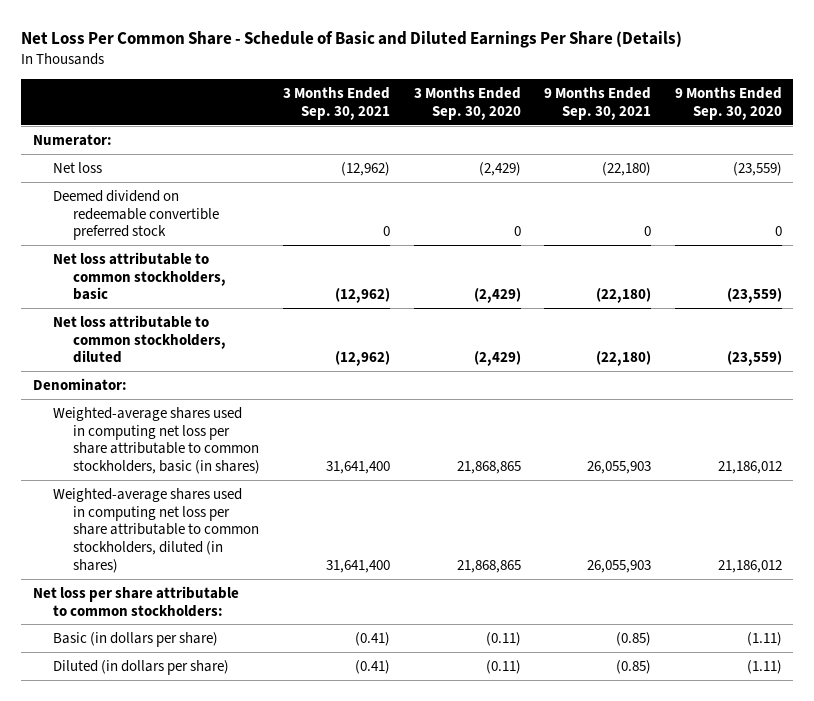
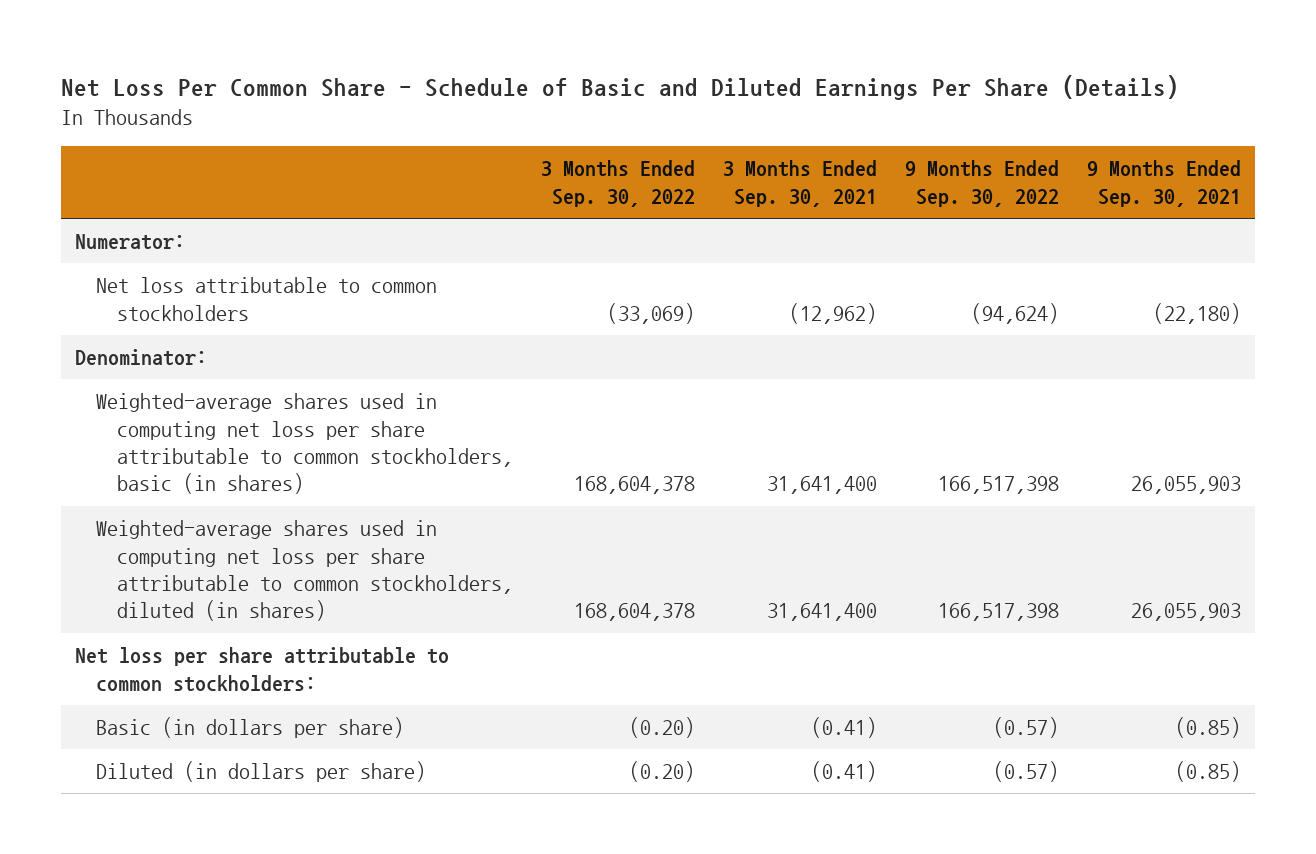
[413,86,521,120] 3 Months Ended Sep. 30, 2020 -> none
[674,86,782,120] 9 Months Ended Sep. 30, 2020 -> none
none -> [541,160,696,207] 3 Months Ended Sep. 30, 2022
none -> [904,160,1059,207] 9 Months Ended Sep. 30, 2022
[52,189,219,241] Deemed dividend on redeemable convertible preferred stock -> none
[52,251,226,301] Net loss attributable to common stockholders, basic -> none
[52,314,226,364] Net loss attributable to common stockholders, diluted -> none
[52,161,102,173] Net loss -> [96,277,438,321] Net loss attributable to common stockholders

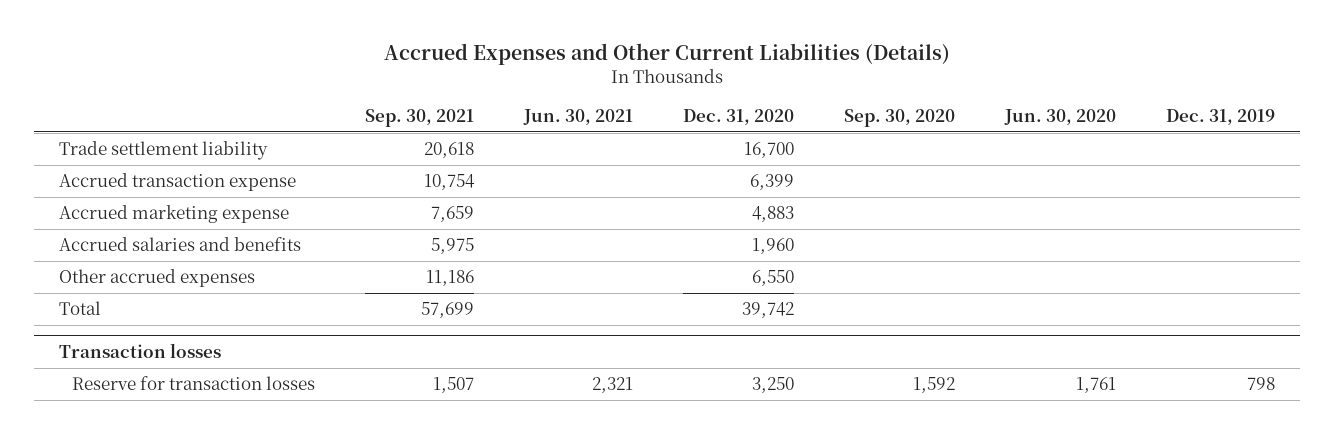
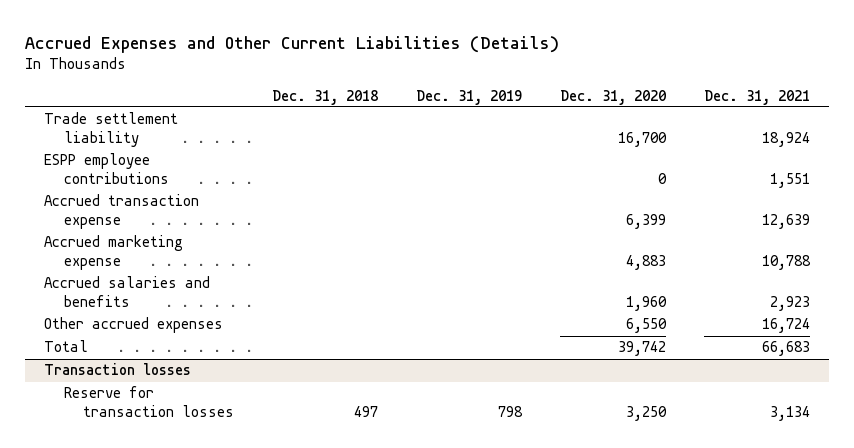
[365,108,475,127] Sep. 30, 2021 -> none
[523,108,634,125] Jun. 30, 2021 -> none
[844,108,956,127] Sep. 30, 2020 -> none
[1003,108,1116,125] Jun. 30, 2020 -> none
none -> [271,89,378,105] Dec. 31, 2018
none -> [703,89,810,105] Dec. 31, 2021
none -> [44,153,169,185] ESPP employee contributions

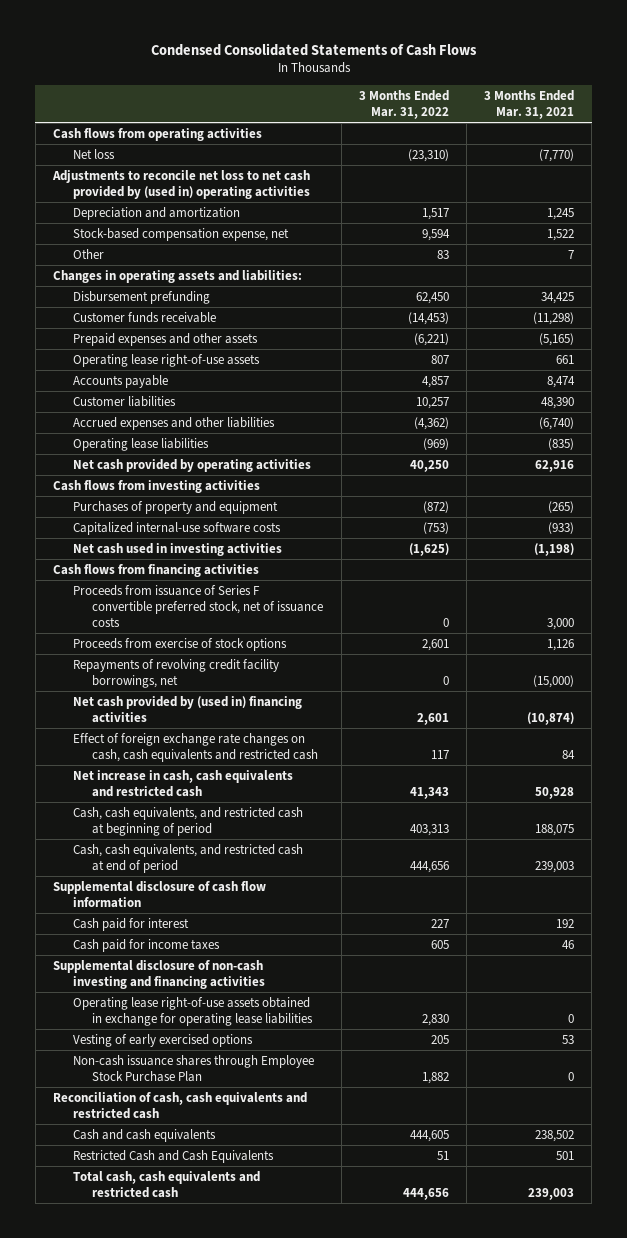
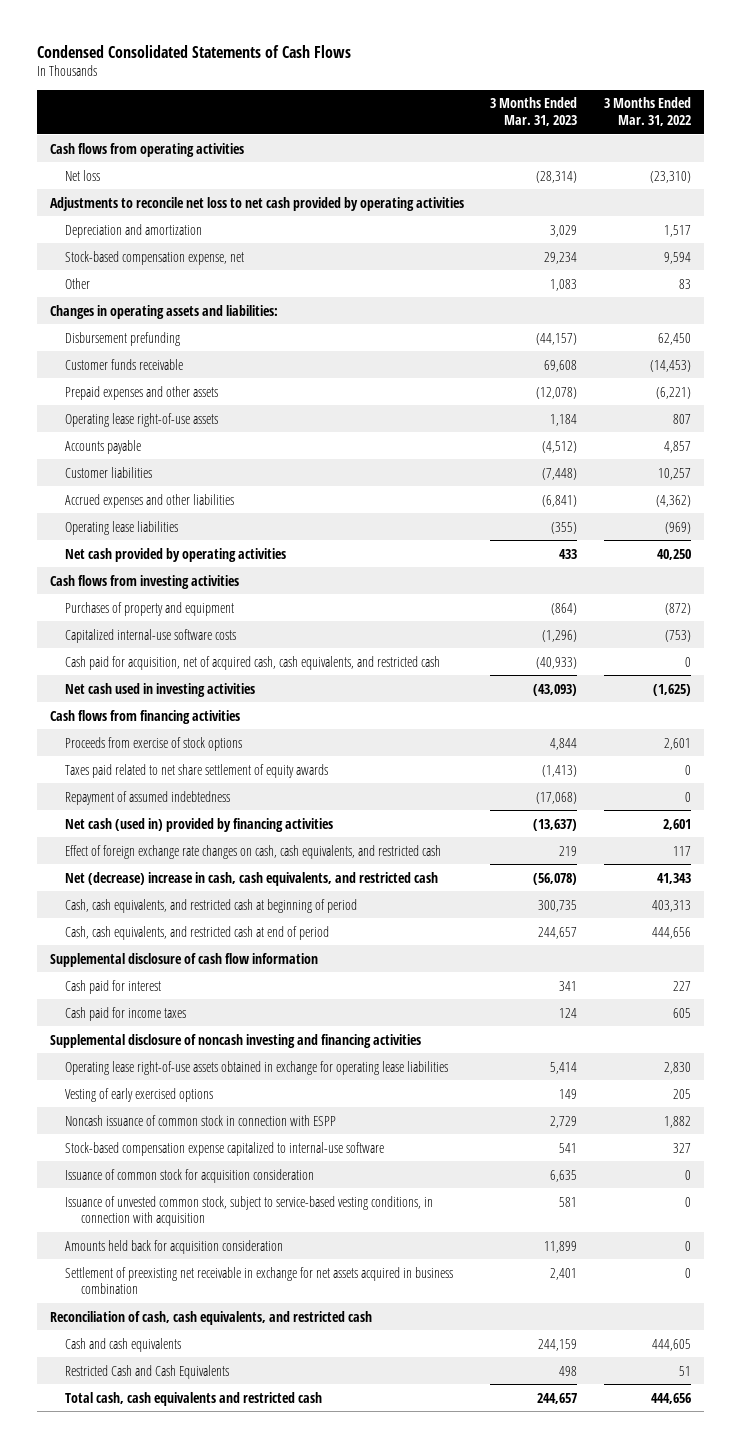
[484,89,575,120] 3 Months Ended Mar. 31, 2021 -> none
none -> [490,97,578,127] 3 Months Ended Mar. 31, 2023
[52,169,311,199] Adjustments to reconcile net loss to net cash provided by (used in) operating activities -> [49,196,464,211] Adjustments to reconcile net loss to net cash provided by operating activities
none -> [65,655,441,670] Cash paid for acquisition, net of acquired cash, cash equivalents, and restricted cash
[72,584,324,628] Proceeds from issuance of Series F convertible preferred stock, net of issuance costs -> none
[72,658,279,688] Repayments of revolving credit facility borrowings, net -> none
none -> [65,763,329,778] Taxes paid related to net share settlement of equity awards
none -> [65,790,231,805] Repayment of assumed indebtedness
[72,695,302,723] Net cash provided by (used in) financing activities -> [65,817,334,832] Net cash (used in) provided by financing activities
[72,732,319,762] Effect of foreign exchange rate changes on cash, cash equivalents and restricted cash -> [65,844,442,859] Effect of foreign exchange rate changes on cash, cash equivalents, and restricted cash
[72,769,293,797] Net increase in cash, cash equivalents and restricted cash -> [65,871,439,886] Net (decrease) increase in cash, cash equivalents, and restricted cash
[53,959,265,989] Supplemental disclosure of non-cash investing and financing activities -> [49,1033,421,1048] Supplemental disclosure of noncash investing and financing activities
[72,1054,314,1082] Non-cash issuance shares through Employee Stock Purchase Plan -> [65,1114,337,1126] Noncash issuance of common stock in connection with ESPP
none -> [65,1141,385,1156] Stock-based compensation expense capitalized to internal-use software
none -> [65,1168,315,1183] Issuance of common stock for acquisition consideration
none -> [65,1195,434,1227] Issuance of unvested common stock, subject to service-based vesting conditions, in connection with acquisition
none -> [65,1239,284,1254] Amounts held back for acquisition consideration
none -> [65,1266,454,1295] Settlement of preexisting net receivable in exchange for net assets acquired in business combination
[53,1091,308,1119] Reconciliation of cash, cash equivalents and restricted cash -> [49,1310,372,1325] Reconciliation of cash, cash equivalents, and restricted cash

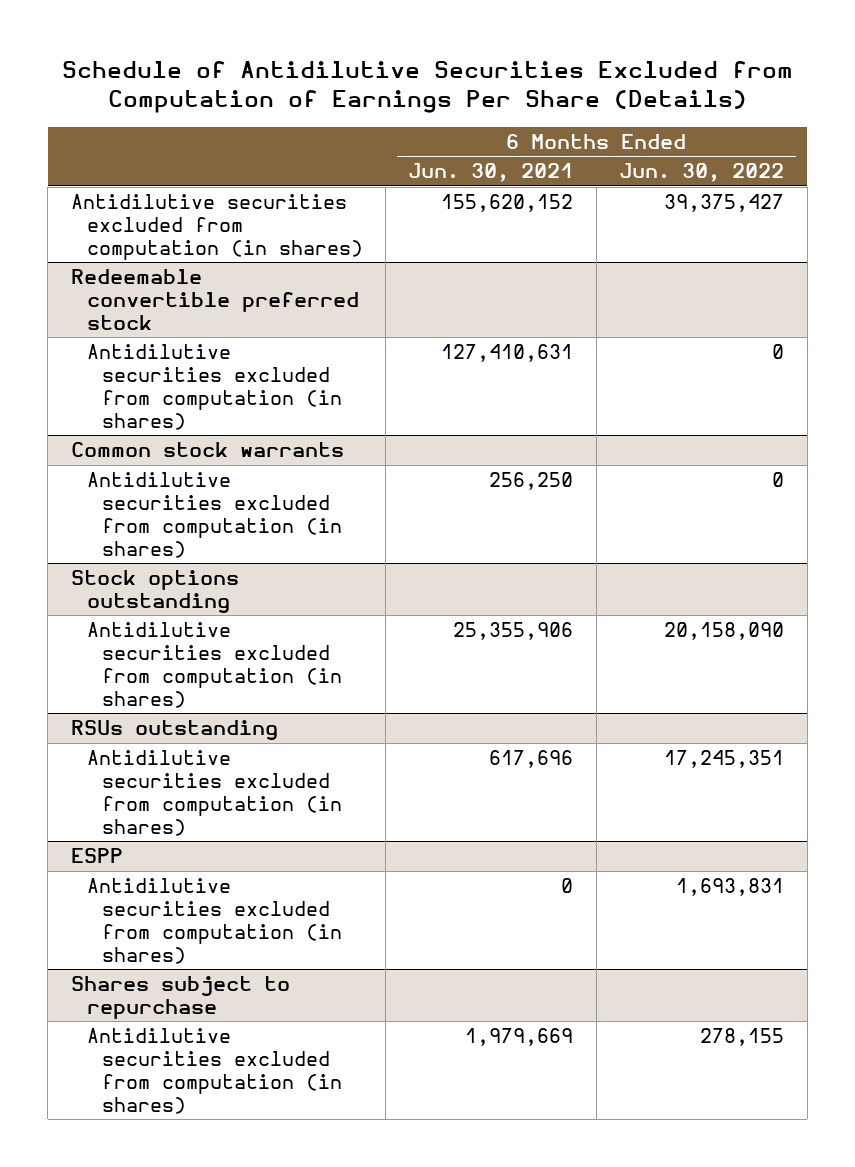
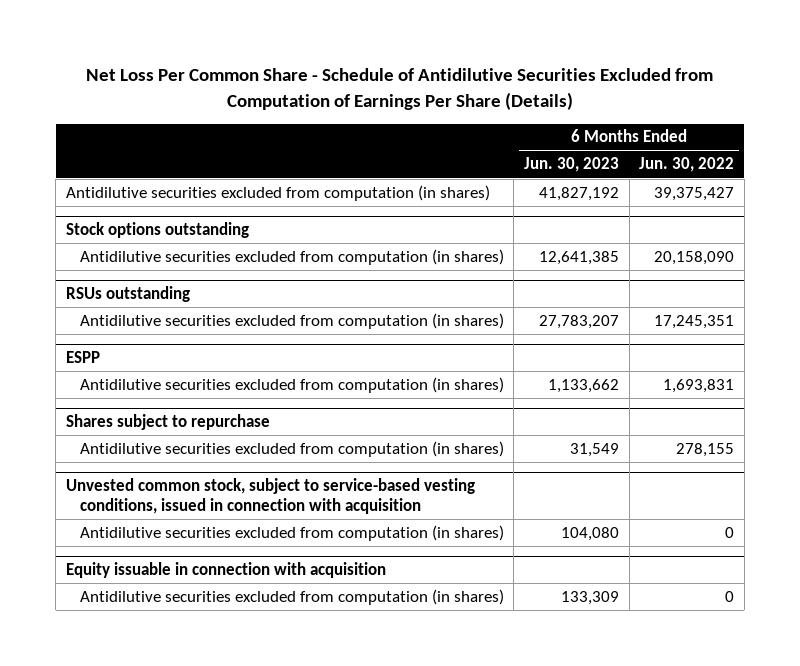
[61,60,793,114] Schedule of Antidilutive Securities Excluded from Computation of Earnings Per Share (Details) -> [86,68,714,111] Net Loss Per Common Share - Schedule of Antidilutive Securities Excluded from Computation of Earnings Per Share (Details)
[408,163,574,183] Jun. 30, 2021 -> none
none -> [523,157,619,173] Jun. 30, 2023
[70,269,359,330] Redeemable convertible preferred stock -> none
[86,344,343,430] Antidilutive securities excluded from computation (in shares) -> none
[70,442,344,458] Common stock warrants -> none
[86,472,343,558] Antidilutive securities excluded from computation (in shares) -> none
none -> [65,477,475,515] Unvested common stock, subject to service-based vesting conditions, issued in connection with acquisition
none -> [79,524,504,541] Antidilutive securities excluded from computation (in shares)
none -> [65,561,386,578] Equity issuable in connection with acquisition
none -> [79,588,504,605] Antidilutive securities excluded from computation (in shares)

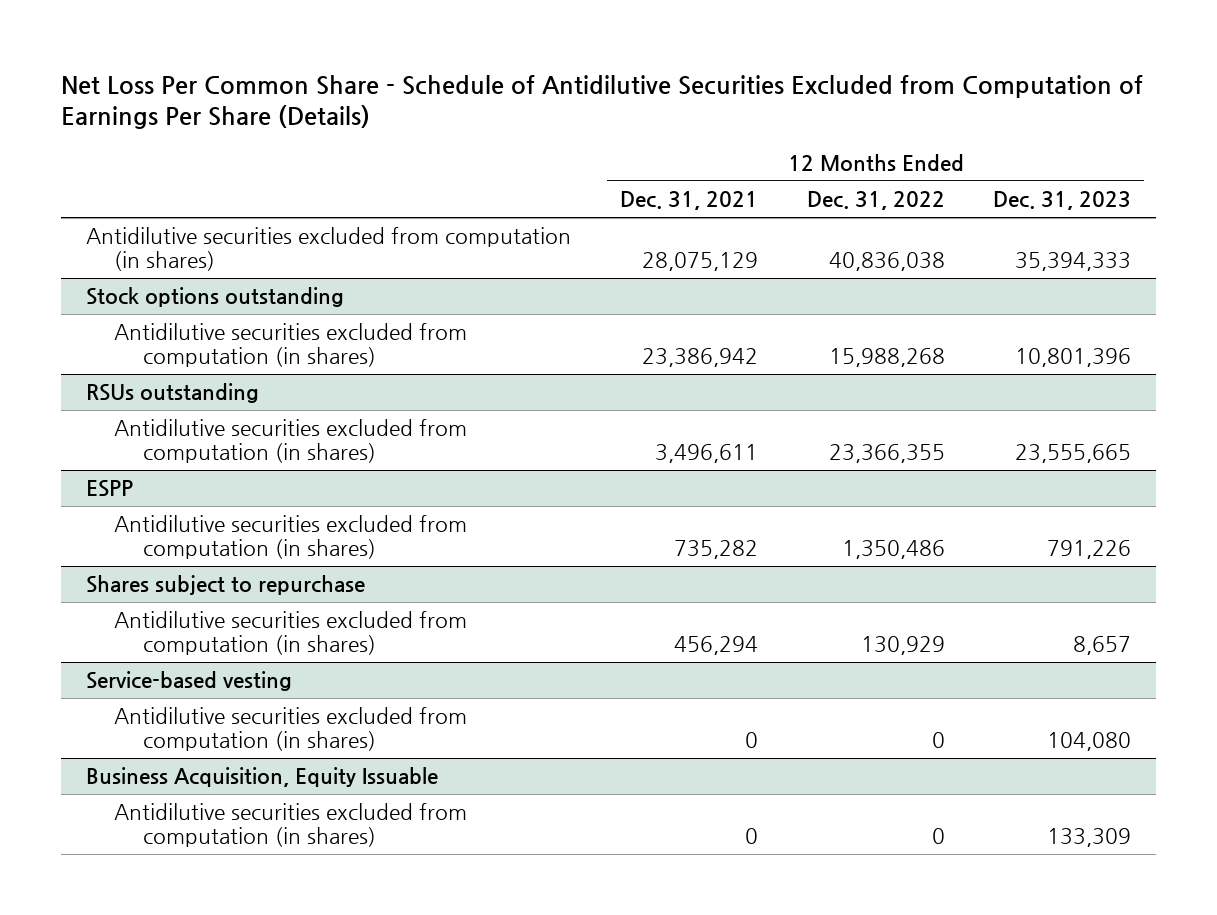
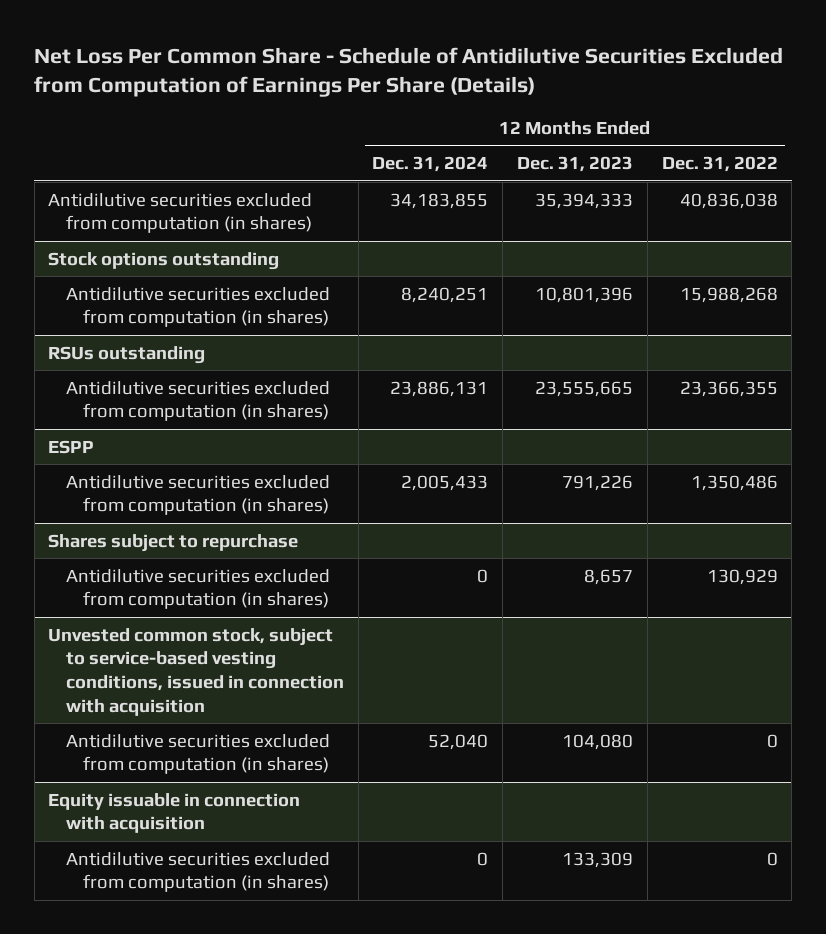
[619,191,758,211] Dec. 31, 2021 -> none
none -> [372,156,489,173] Dec. 31, 2024
[85,671,292,692] Service-based vesting -> [48,627,344,716] Unvested common stock, subject to service-based vesting conditions, issued in connection with acquisition
[85,767,438,788] Business Acquisition, Equity Issuable -> [48,792,301,834] Equity issuable in connection with acquisition

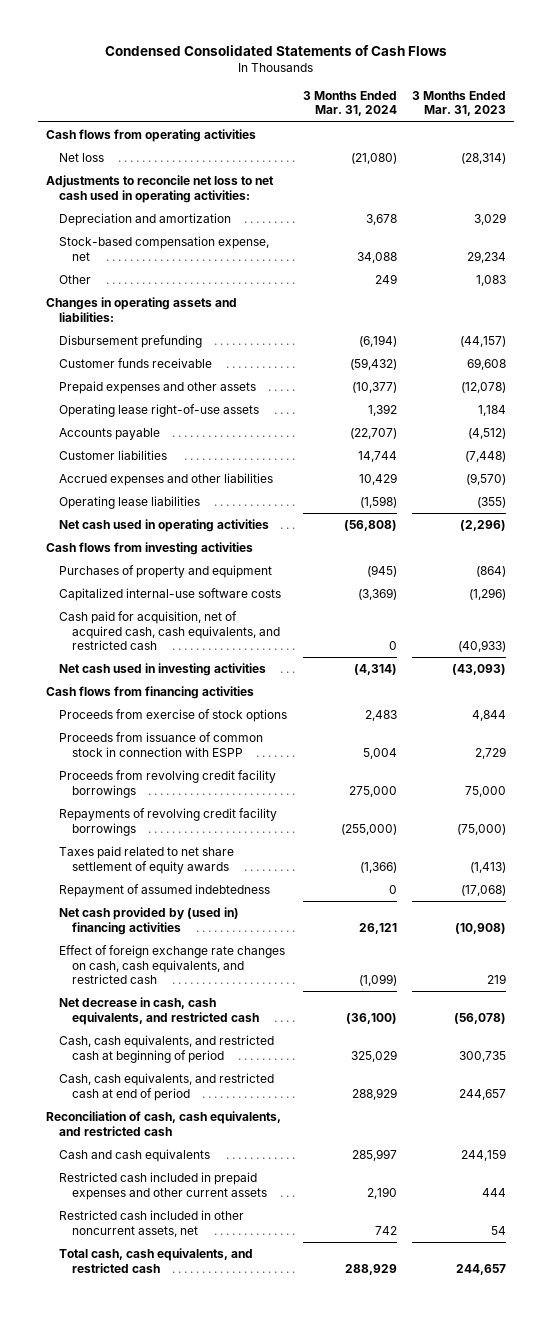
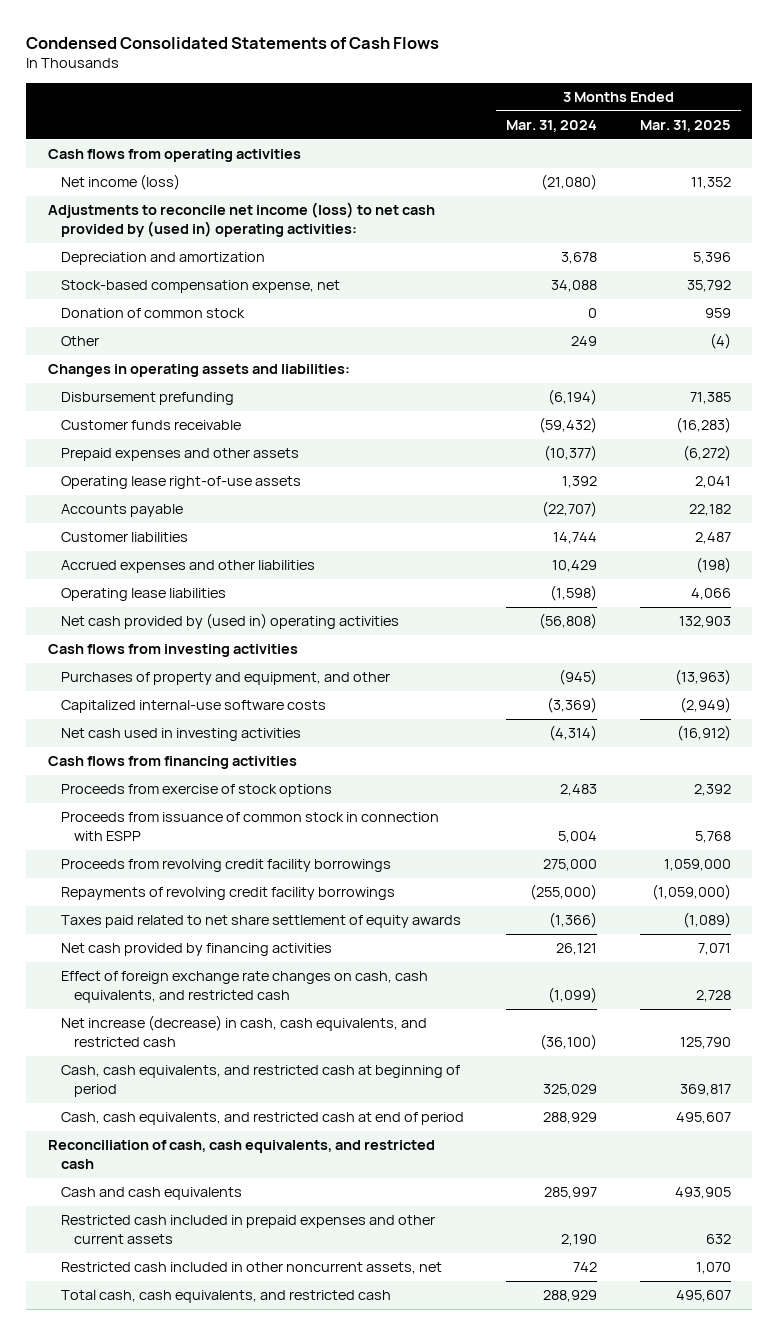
[412,90,507,117] 3 Months Ended Mar. 31, 2023 -> none
none -> [639,120,731,133] Mar. 31, 2025
[58,152,104,162] Net loss -> [61,174,181,191] Net income (loss)
[45,174,274,203] Adjustments to reconcile net loss to net cash used in operating activities: -> [47,202,435,237] Adjustments to reconcile net income (loss) to net cash provided by (used in) operating activities:
none -> [61,308,246,319] Donation of common stock
[58,518,269,532] Net cash used in operating activities -> [61,613,400,630] Net cash provided by (used in) operating activities
[58,564,272,578] Purchases of property and equipment -> [61,672,391,686] Purchases of property and equipment, and other
[58,610,281,651] Cash paid for acquisition, net of acquired cash, cash equivalents, and restricted cash -> none
[58,883,270,897] Repayment of assumed indebtedness -> none
[58,906,239,935] Net cash provided by (used in) financing activities -> [61,943,333,957] Net cash provided by financing activities
[58,996,260,1025] Net decrease in cash, cash equivalents, and restricted cash -> [61,1015,428,1047] Net increase (decrease) in cash, cash equivalents, and restricted cash

